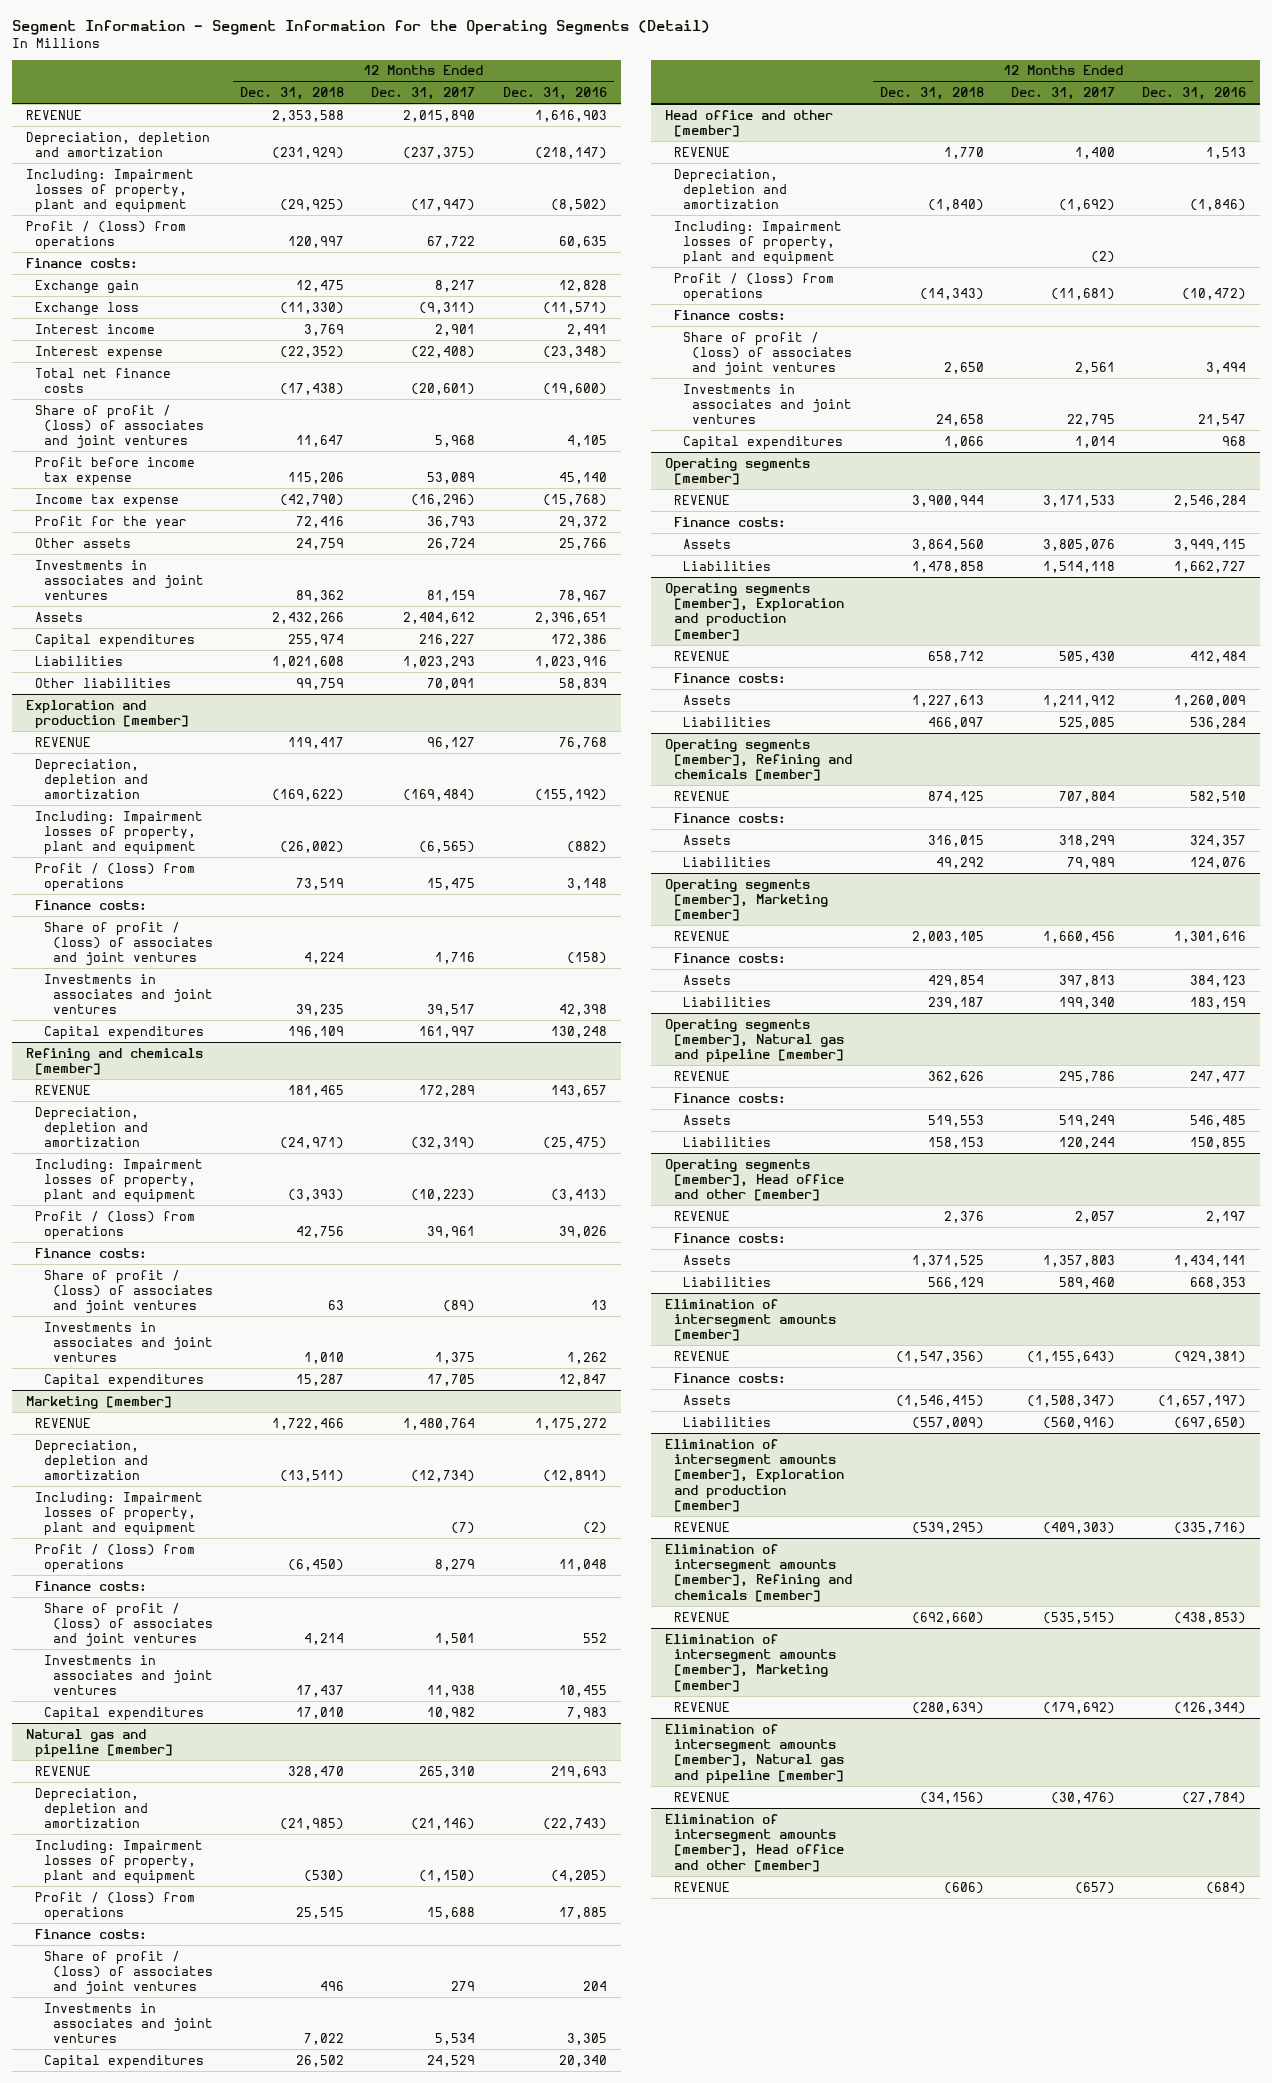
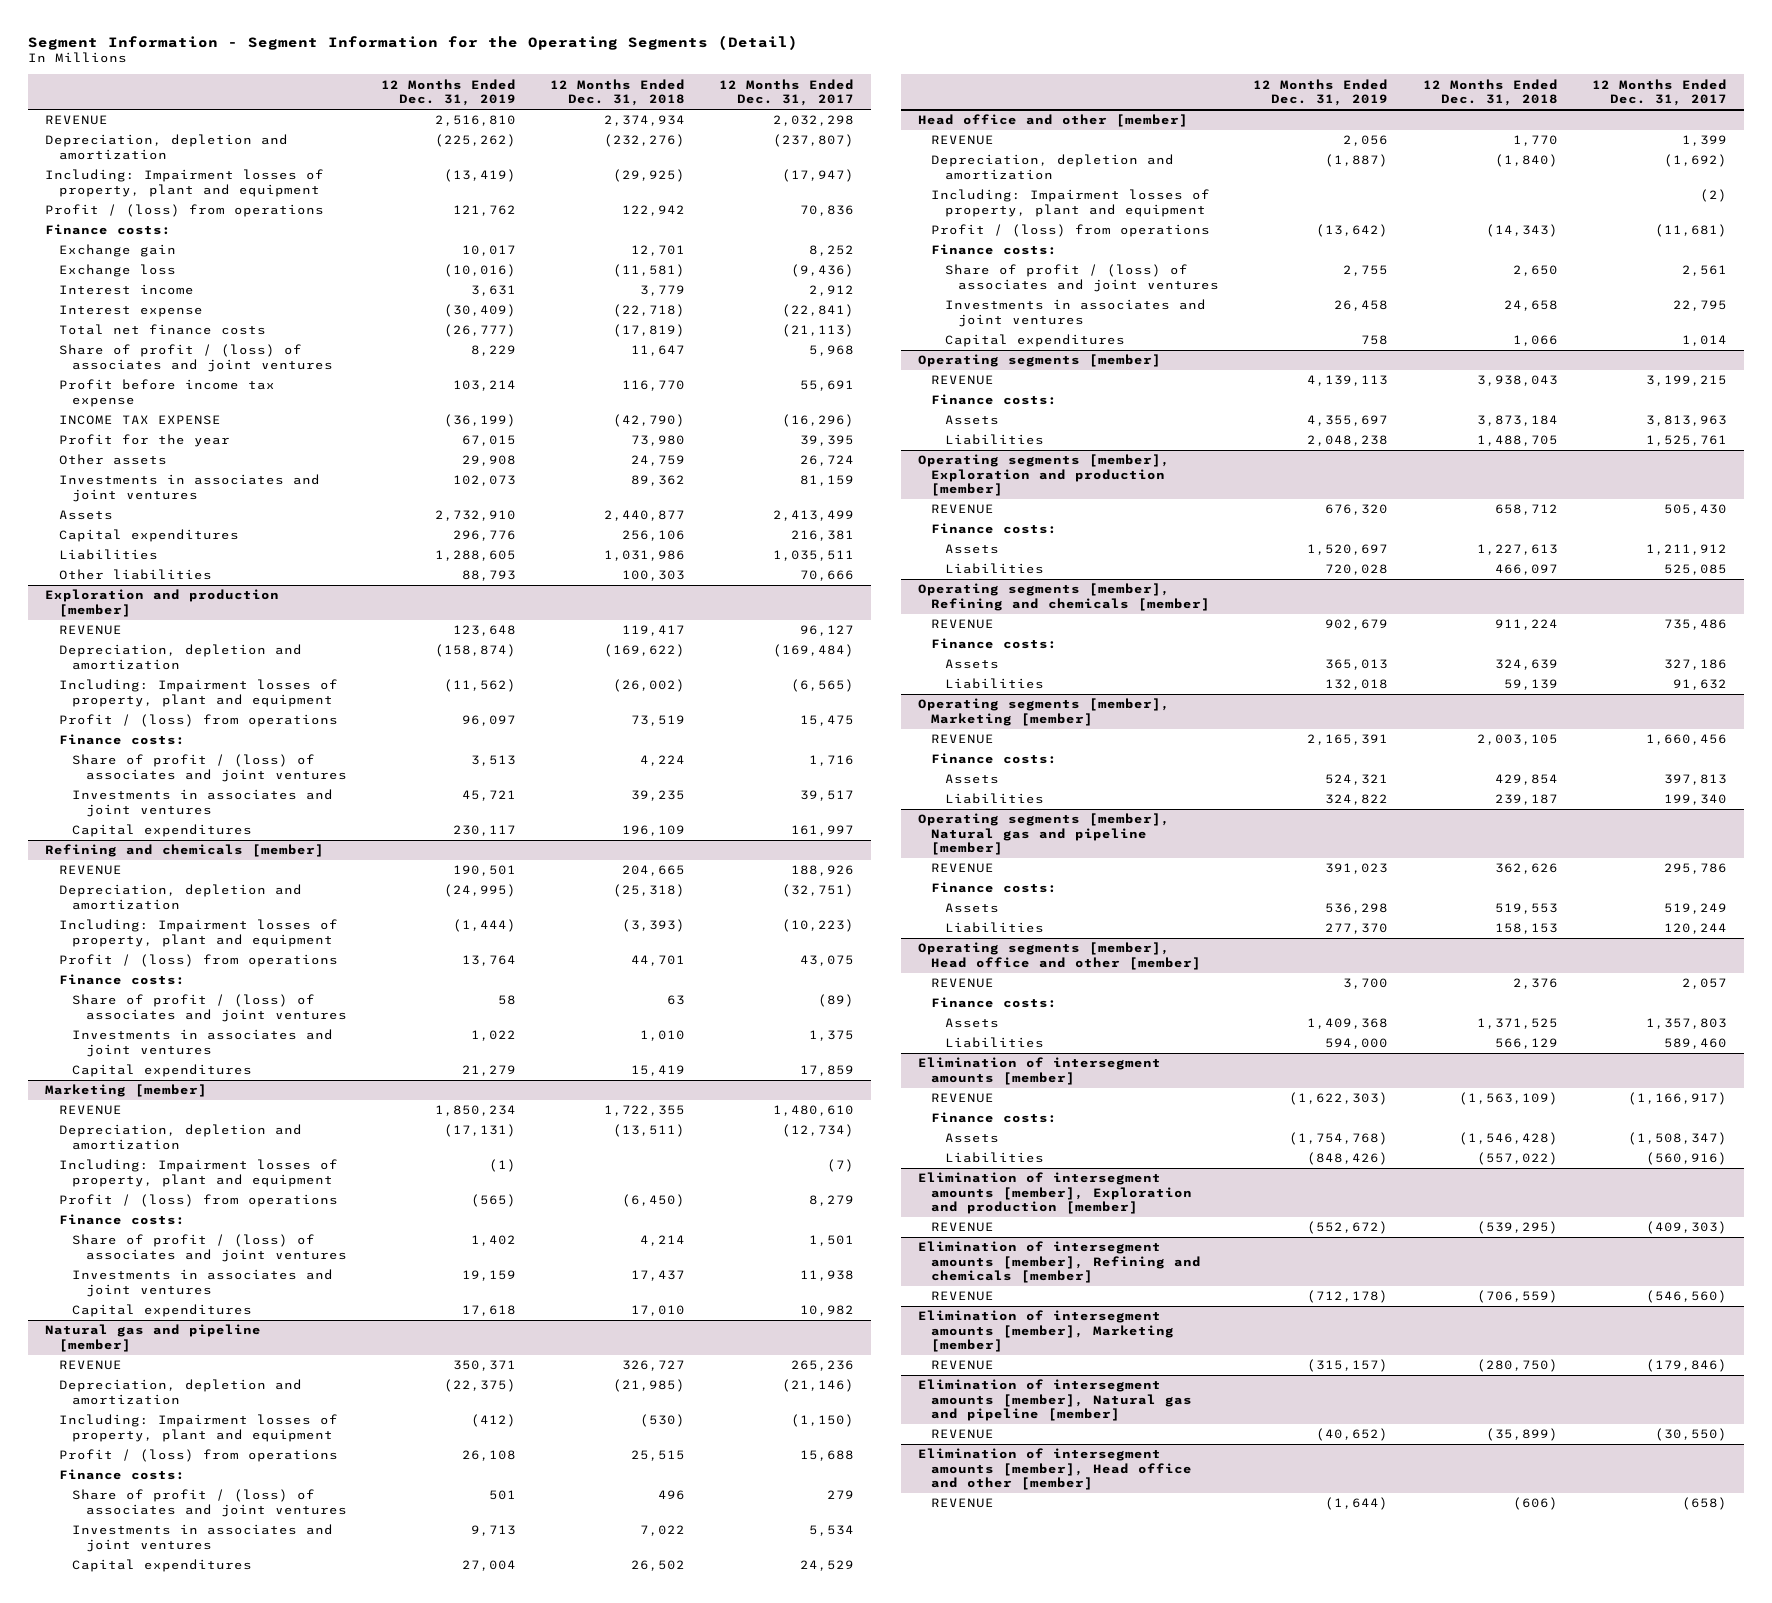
[502,87,607,101] Dec. 31, 2016 -> none
none -> [380,78,516,107] 12 Months Ended Dec. 31, 2019
[271,109,344,122] 2,353,588 -> [604,115,686,127] 2,374,934
[403,109,476,122] 2,015,890 -> [773,115,855,127] 2,032,298
[271,146,344,159] (231,929) -> [604,134,686,148] (232,276)
[403,146,476,159] (237,375) -> [773,134,855,148] (237,807)
[287,235,344,248] 120,997 -> [622,205,686,217] 122,942
[427,235,476,248] 67,722 -> [800,205,855,217] 70,836
[295,279,344,292] 12,475 -> [631,245,686,257] 12,701
[435,279,476,292] 8,217 -> [809,245,855,257] 8,252
[279,301,344,314] (11,330) -> [613,264,686,278] (11,581)
[419,301,476,314] (9,311) -> [791,264,855,278] (9,436)
[303,323,344,336] 3,769 -> [640,285,686,297] 3,779
[435,323,476,336] 2,901 -> [809,285,855,297] 2,912
[279,345,344,358] (22,352) -> [613,304,686,318] (22,718)
[411,345,476,358] (22,408) -> [782,304,855,318] (22,841)
[279,382,344,395] (17,438) -> [613,324,686,338] (17,819)
[411,382,476,395] (20,601) -> [782,324,855,338] (21,113)
[287,471,344,484] 115,206 -> [622,380,686,392] 116,770
[427,471,476,484] 53,089 -> [800,380,855,392] 55,691
[34,493,179,508] Income tax expense -> [58,415,221,426] INCOME TAX EXPENSE
[295,515,344,528] 72,416 -> [631,435,686,447] 73,980
[427,515,476,528] 36,793 -> [800,435,855,447] 39,395
[271,611,344,624] 2,432,266 -> [604,510,686,522] 2,440,877
[403,611,476,624] 2,404,612 -> [773,510,855,522] 2,413,499
[287,633,344,646] 255,974 -> [622,530,686,542] 256,106
[419,633,476,646] 216,227 -> [791,530,855,542] 216,381
[271,655,344,668] 1,021,608 -> [604,550,686,562] 1,031,986
[403,655,476,668] 1,023,293 -> [773,550,855,562] 1,035,511
[295,677,344,690] 99,759 -> [622,570,686,582] 100,303
[427,677,476,690] 70,091 -> [800,570,855,582] 70,666
[287,1084,344,1097] 181,465 -> [622,865,686,877] 204,665
[419,1084,476,1097] 172,289 -> [791,865,855,877] 188,926
[279,1137,344,1150] (24,971) -> [613,884,686,898] (25,318)
[411,1137,476,1150] (32,319) -> [782,884,855,898] (32,751)
[295,1225,344,1238] 42,756 -> [631,955,686,967] 44,701
[427,1225,476,1238] 39,961 -> [800,955,855,967] 43,075
[295,1373,344,1386] 15,287 -> [631,1065,686,1077] 15,419
[427,1373,476,1386] 17,705 -> [800,1065,855,1077] 17,859
[271,1417,344,1430] 1,722,466 -> [604,1105,686,1117] 1,722,355
[403,1417,476,1430] 1,480,764 -> [773,1105,855,1117] 1,480,610
[287,1765,344,1778] 328,470 -> [622,1360,686,1372] 326,727
[419,1765,476,1778] 265,310 -> [791,1360,855,1372] 265,236
[1075,146,1116,159] 1,400 -> [1681,135,1727,147] 1,399
[911,494,984,507] 3,900,944 -> [1476,375,1558,387] 3,938,043
[1043,494,1116,507] 3,171,533 -> [1645,375,1727,387] 3,199,215
[911,538,984,551] 3,864,560 -> [1476,415,1558,427] 3,873,184
[1043,538,1116,551] 3,805,076 -> [1645,415,1727,427] 3,813,963
[911,560,984,573] 1,478,858 -> [1476,435,1558,447] 1,488,705
[1043,560,1116,573] 1,514,118 -> [1645,435,1727,447] 1,525,761
[927,790,984,803] 874,125 -> [1494,619,1558,631] 911,224
[1059,790,1116,803] 707,804 -> [1663,619,1727,631] 735,486
[927,834,984,847] 316,015 -> [1494,659,1558,671] 324,639
[1059,834,1116,847] 318,299 -> [1663,659,1727,671] 327,186
[935,856,984,869] 49,292 -> [1503,679,1558,691] 59,139
[1067,856,1116,869] 79,989 -> [1672,679,1727,691] 91,632
[895,1350,984,1363] (1,547,356) -> [1458,1092,1558,1106] (1,563,109)
[1027,1350,1116,1363] (1,155,643) -> [1627,1092,1727,1106] (1,166,917)
[895,1394,984,1407] (1,546,415) -> [1458,1132,1558,1146] (1,546,428)
[911,1416,984,1429] (557,009) -> [1476,1152,1558,1166] (557,022)
[911,1611,984,1624] (692,660) -> [1476,1290,1558,1304] (706,559)
[1043,1611,1116,1624] (535,515) -> [1645,1290,1727,1304] (546,560)
[911,1701,984,1714] (280,639) -> [1476,1359,1558,1373] (280,750)
[1043,1701,1116,1714] (179,692) -> [1645,1359,1727,1373] (179,846)
[919,1791,984,1804] (34,156) -> [1485,1428,1558,1442] (35,899)
[1051,1791,1116,1804] (30,476) -> [1654,1428,1727,1442] (30,550)
[1075,1881,1116,1894] (657) -> [1681,1497,1727,1511] (658)

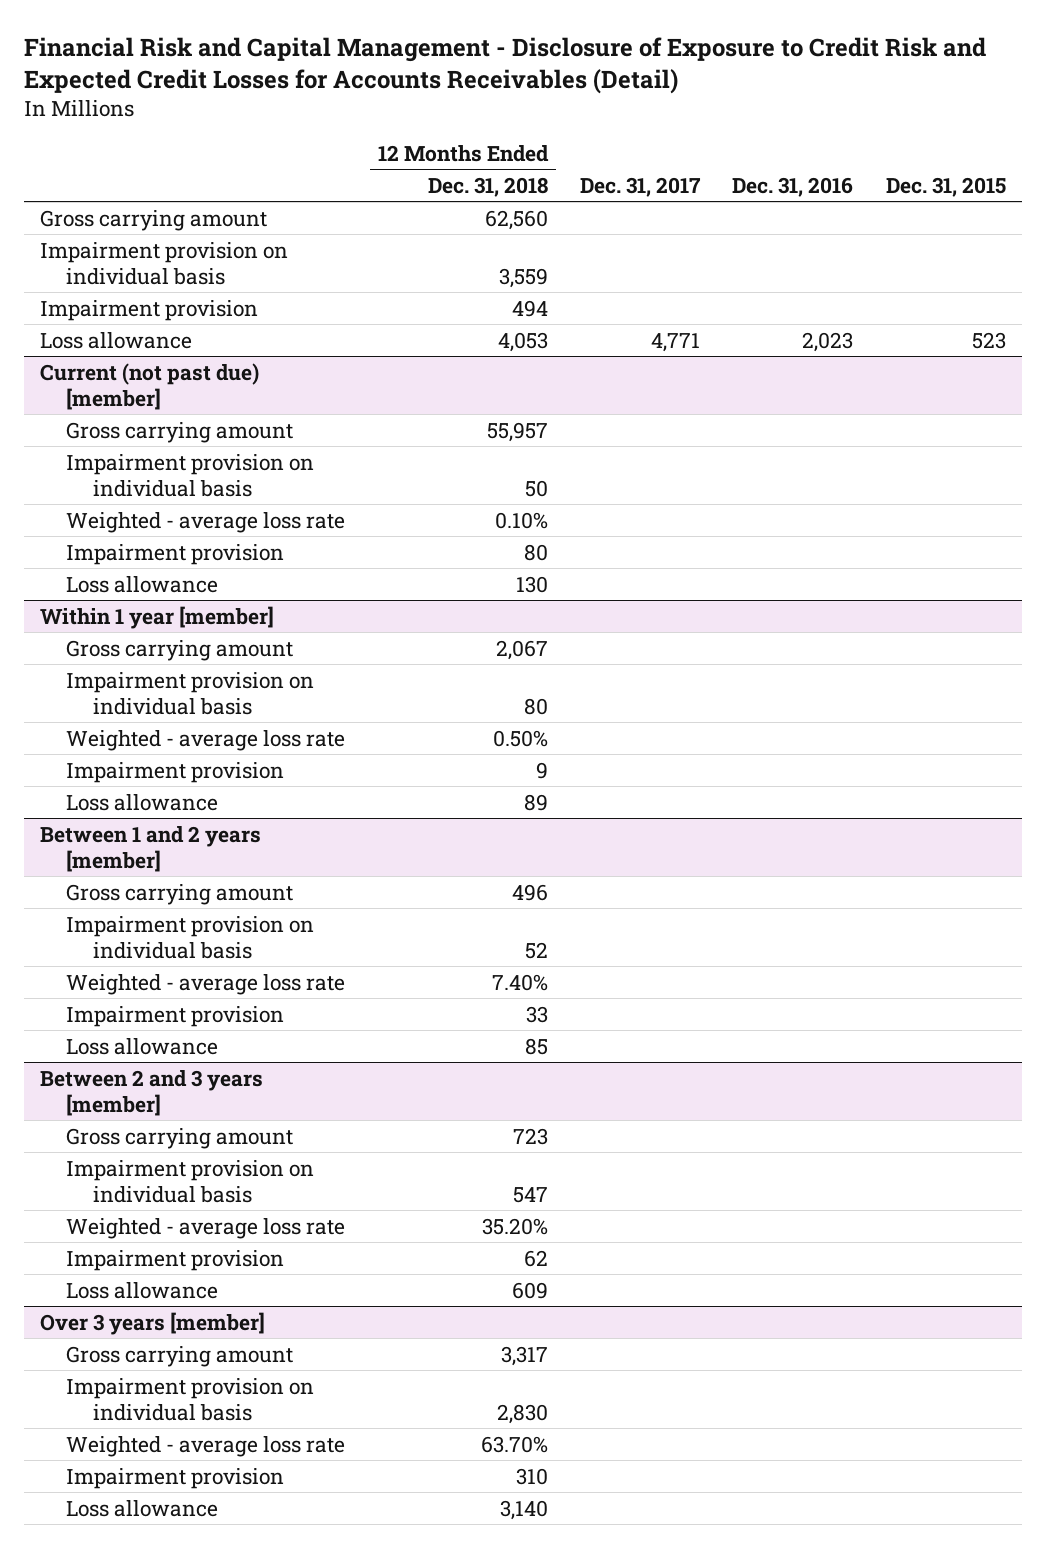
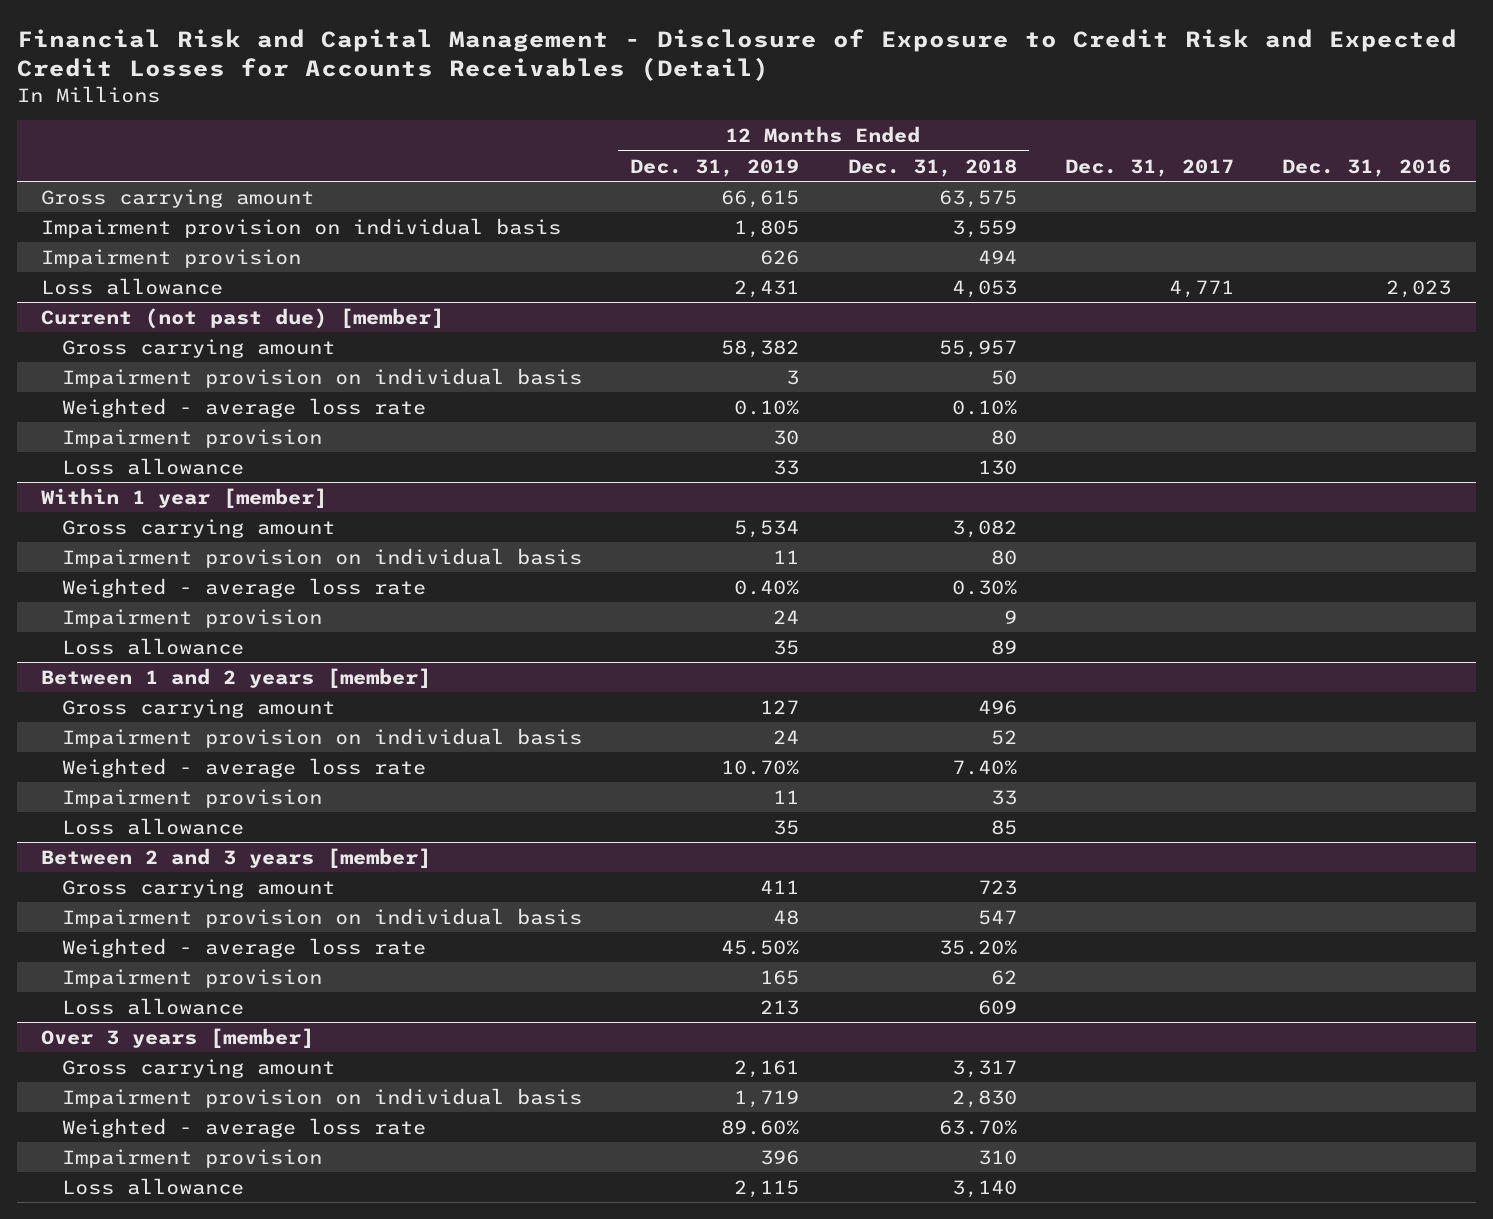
[885,176,1006,197] Dec. 31, 2015 -> none
none -> [630,158,800,177] Dec. 31, 2019
[484,209,548,230] 62,560 -> [938,189,1017,208] 63,575
[495,639,548,660] 2,067 -> [951,519,1017,538] 3,082
[492,729,548,747] 0.50% -> [951,579,1017,595] 0.30%

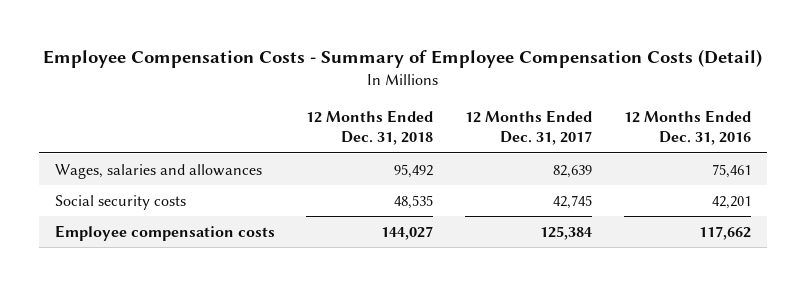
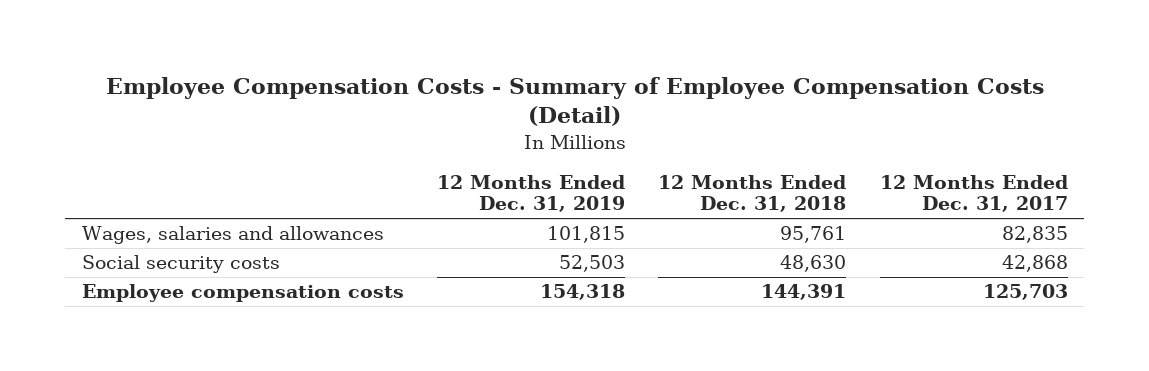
[624,109,752,146] 12 Months Ended Dec. 31, 2016 -> none
none -> [437,174,626,213] 12 Months Ended Dec. 31, 2019
[394,163,434,178] 95,492 -> [780,226,847,244] 95,761
[553,164,593,178] 82,639 -> [1001,226,1068,244] 82,835
[394,194,434,209] 48,535 -> [780,255,847,273] 48,630
[553,194,593,209] 42,745 -> [1001,255,1068,273] 42,868
[381,225,434,240] 144,027 -> [761,284,847,301] 144,391
[540,225,593,240] 125,384 -> [982,284,1068,301] 125,703

